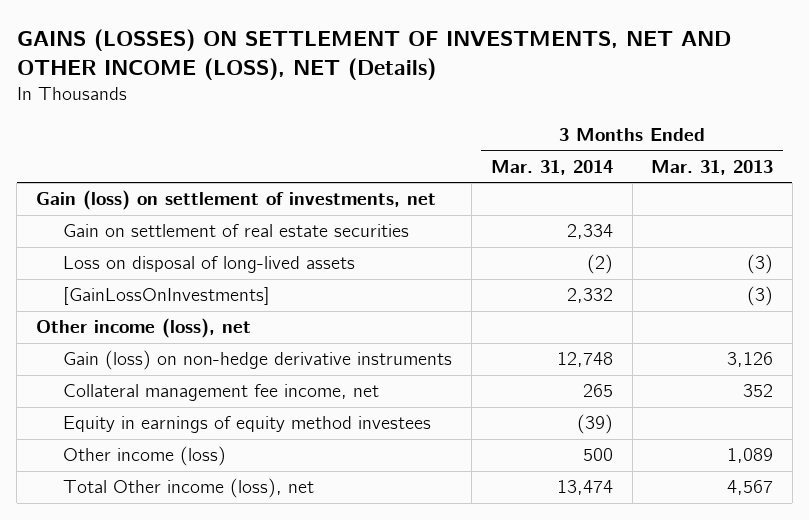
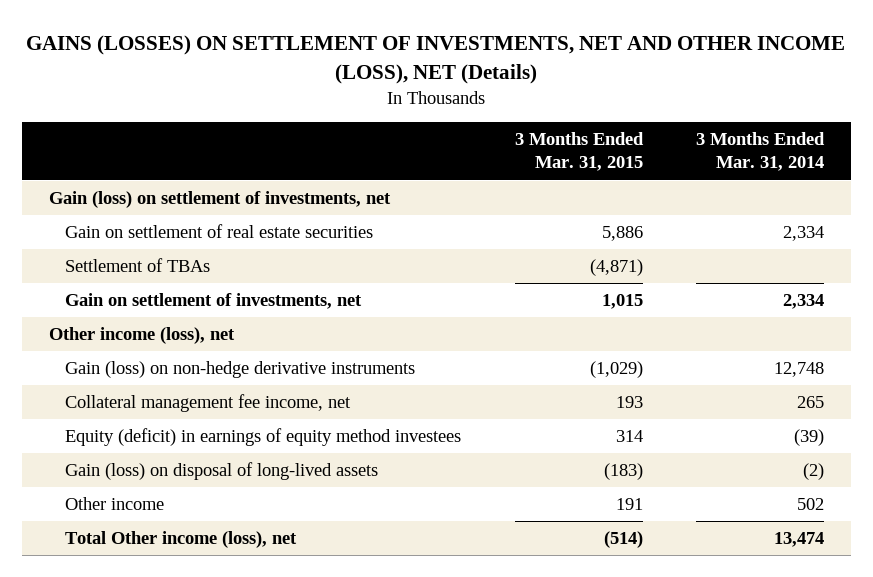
[651,159,774,175] Mar. 31, 2013 -> none
none -> [514,132,644,172] 3 Months Ended Mar. 31, 2015
[63,256,356,274] Loss on disposal of long-lived assets -> none
[63,287,271,306] [GainLossOnInvestments] -> none
none -> [65,258,211,273] Settlement of TBAs
none -> [65,293,363,310] Gain on settlement of investments, net
[63,416,432,434] Equity in earnings of equity method investees -> [65,428,462,447] Equity (deficit) in earnings of equity method investees
none -> [65,462,379,481] Gain (loss) on disposal of long-lived assets
[63,446,227,467] Other income (loss) -> [65,497,165,511] Other income
[582,448,613,462] 500 -> [797,498,825,511] 502

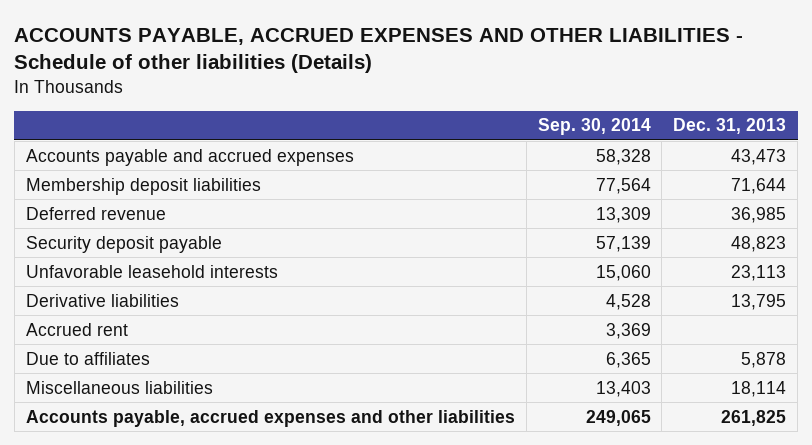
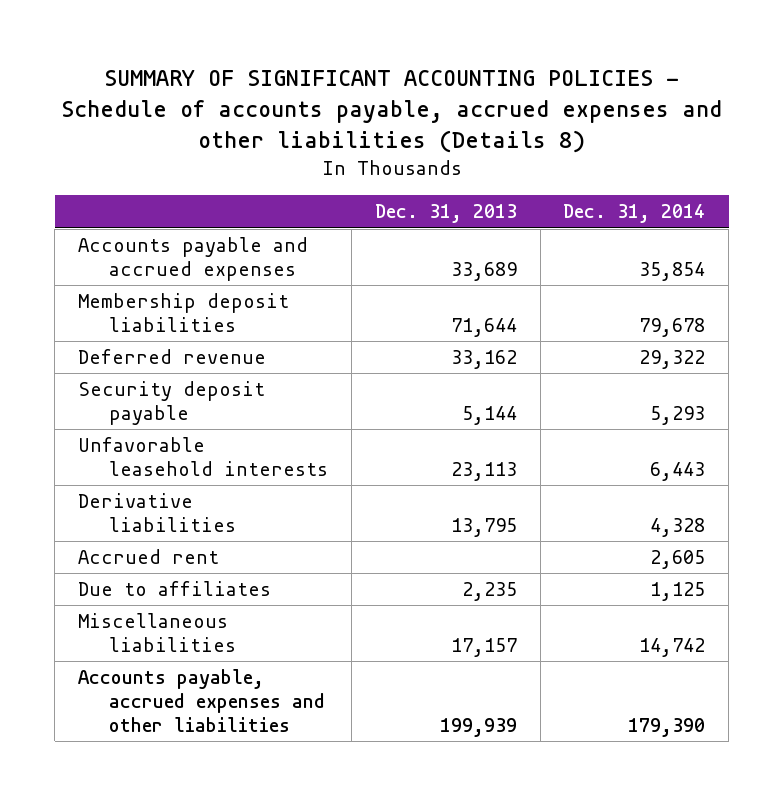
[14,27,744,74] ACCOUNTS PAYABLE, ACCRUED EXPENSES AND OTHER LIABILITIES - Schedule of other liabilities (Details) -> [60,69,722,154] SUMMARY OF SIGNIFICANT ACCOUNTING POLICIES - Schedule of accounts payable, accrued expenses and other liabilities (Details 8)
[537,118,651,136] Sep. 30, 2014 -> none
none -> [563,204,706,224] Dec. 31, 2014
[731,148,787,165] 43,473 -> [450,261,517,281] 33,689
[731,206,787,223] 36,985 -> [450,350,517,370] 33,162
[731,235,787,252] 48,823 -> [461,405,517,425] 5,144
[741,351,787,368] 5,878 -> [461,582,517,602] 2,235
[731,380,787,397] 18,114 -> [450,637,517,657] 17,157
[721,409,787,426] 261,825 -> [439,717,517,737] 199,939

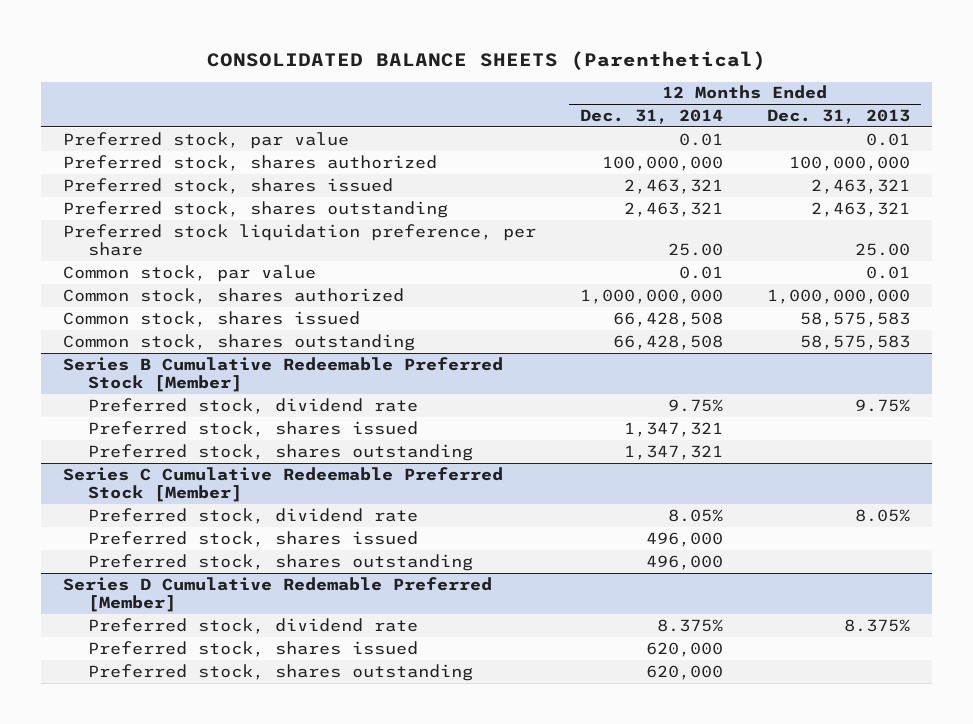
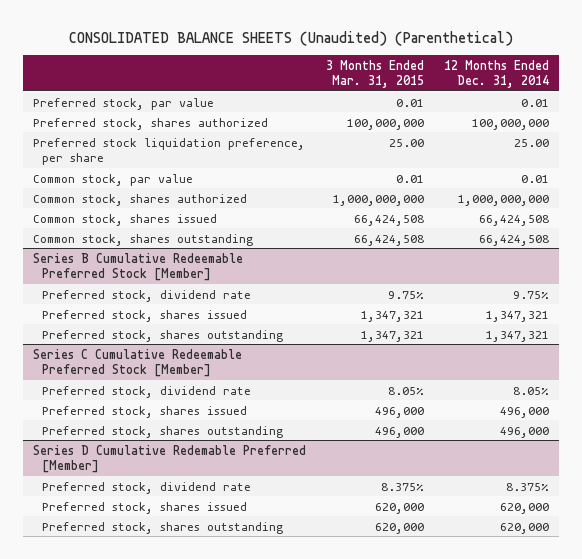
[206,50,766,70] CONSOLIDATED BALANCE SHEETS (Parenthetical) -> [68,30,513,46] CONSOLIDATED BALANCE SHEETS (Unaudited) (Parenthetical)
[767,108,911,124] Dec. 31, 2013 -> none
none -> [325,59,424,89] 3 Months Ended Mar. 31, 2015
[63,177,394,194] Preferred stock, shares issued -> none
[63,200,449,218] Preferred stock, shares outstanding -> none
[613,311,724,327] 66,428,508 -> [478,214,549,226] 66,424,508
[613,334,724,350] 66,428,508 -> [478,234,549,246] 66,424,508

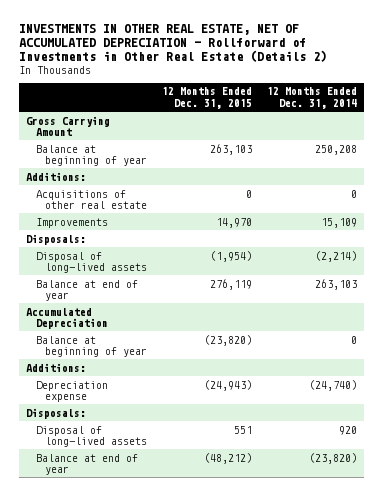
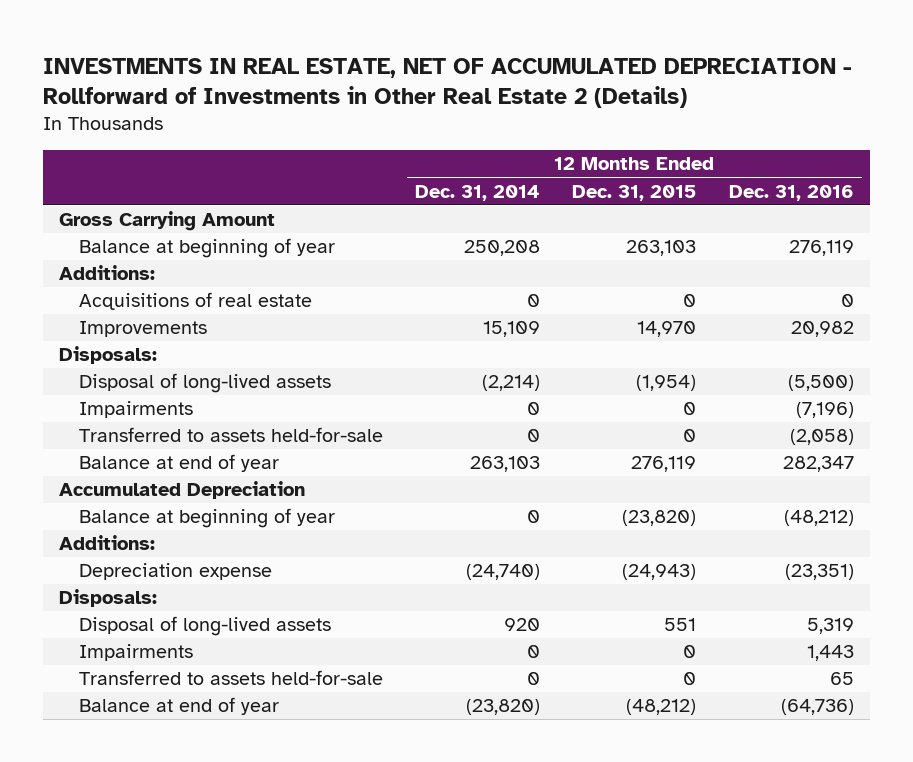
[18,24,327,63] INVESTMENTS IN OTHER REAL ESTATE, NET OF ACCUMULATED DEPRECIATION - Rollforward of Investments in Other Real Estate (Details 2) -> [43,57,853,108] INVESTMENTS IN REAL ESTATE, NET OF ACCUMULATED DEPRECIATION - Rollforward of Investments in Other Real Estate 2 (Details)
none -> [728,184,854,201] Dec. 31, 2016
[35,189,148,210] Acquisitions of other real estate -> [78,292,312,311] Acquisitions of real estate
none -> [78,401,193,419] Impairments
none -> [78,427,383,443] Transferred to assets held-for-sale
none -> [78,644,193,662] Impairments
none -> [78,670,383,686] Transferred to assets held-for-sale

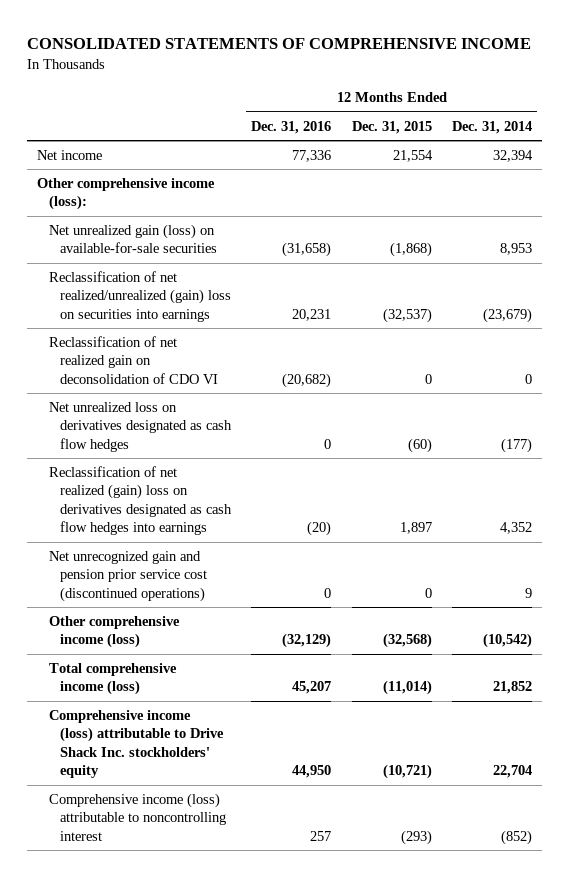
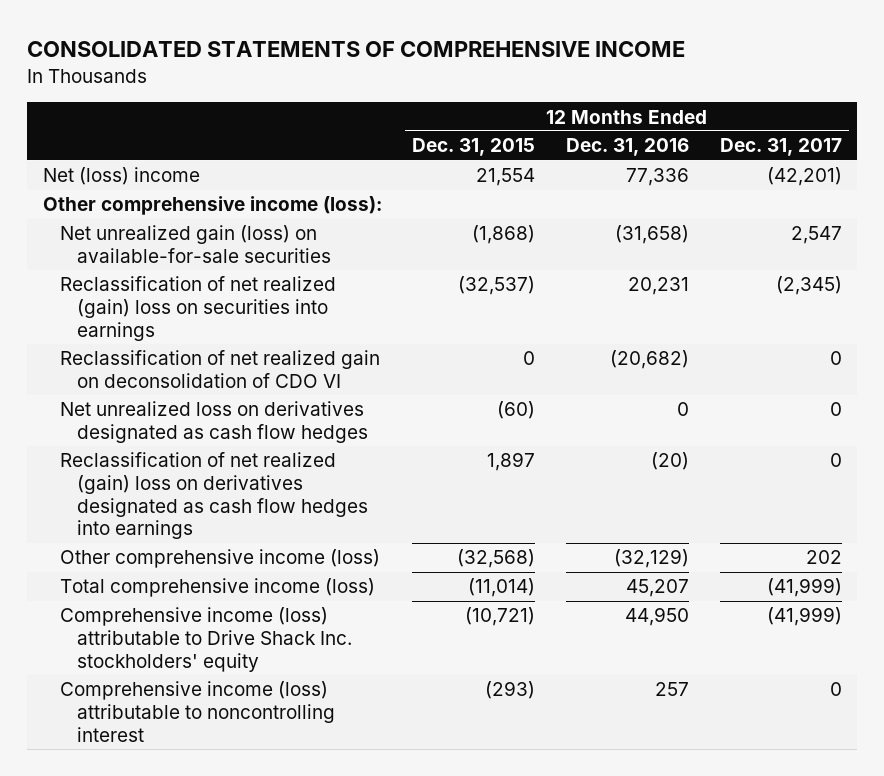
[452,120,533,134] Dec. 31, 2014 -> none
none -> [719,138,842,157] Dec. 31, 2017
[37,149,103,160] Net income -> [42,167,200,186] Net (loss) income
[48,270,232,322] Reclassification of net realized/unrealized (gain) loss on securities into earnings -> [59,276,336,341] Reclassification of net realized (gain) loss on securities into earnings
[48,550,208,602] Net unrecognized gain and pension prior service cost (discontinued operations) -> none

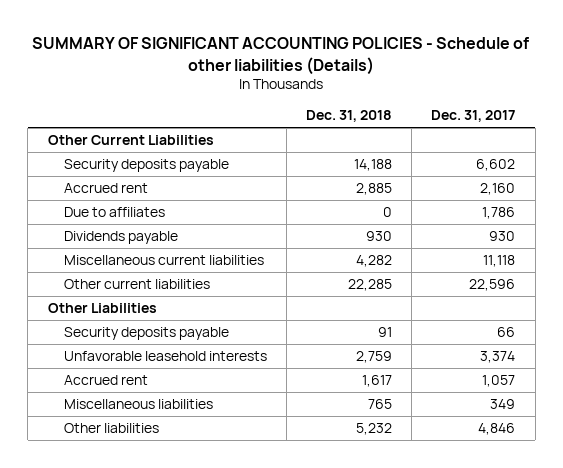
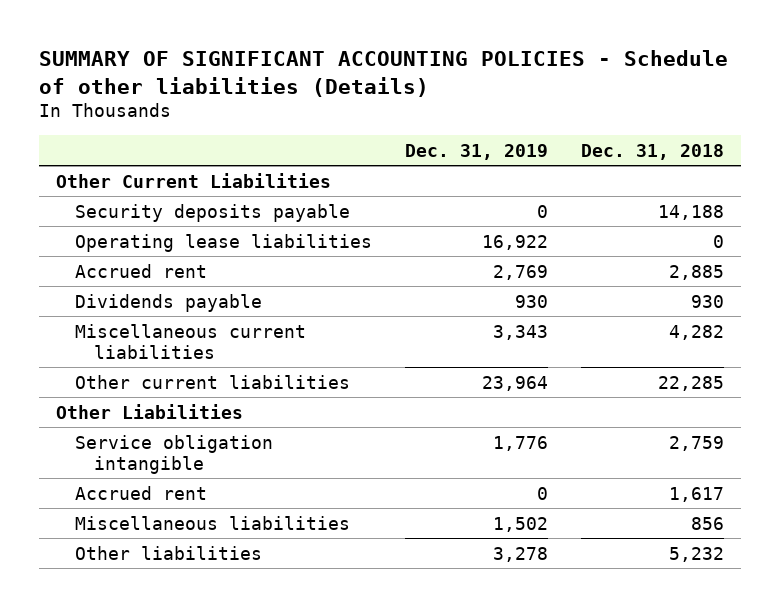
[431,110,516,123] Dec. 31, 2017 -> none
none -> [404,143,548,160] Dec. 31, 2019
none -> [74,233,372,252] Operating lease liabilities
[64,207,166,218] Due to affiliates -> none
[64,327,230,341] Security deposits payable -> none
[64,351,268,362] Unfavorable leasehold interests -> [74,434,273,474] Service obligation intangible
[368,399,393,410] 765 -> [691,516,725,530] 856

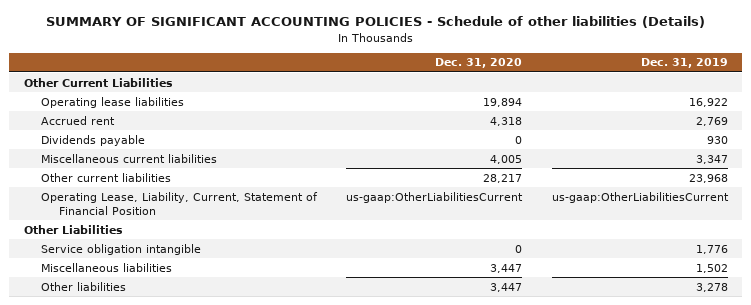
[581,143,725,160] Dec. 31, 2018 -> none
none -> [435,58,523,69] Dec. 31, 2020
[74,203,350,222] Security deposits payable -> none
[492,324,548,340] 3,343 -> [695,154,728,164] 3,347
[481,375,548,391] 23,964 -> [688,173,728,183] 23,968
none -> [41,191,319,216] Operating Lease, Liability, Current, Statement of Financial Position
[74,485,207,500] Accrued rent -> none

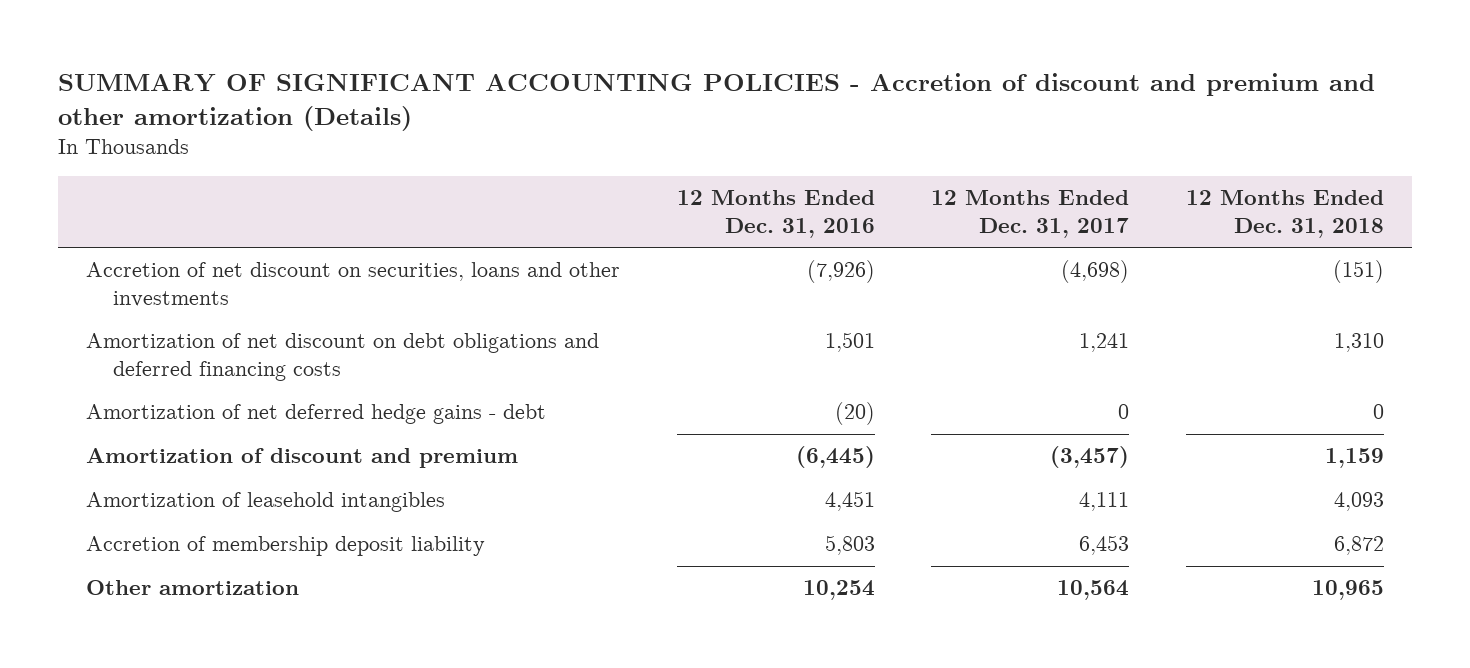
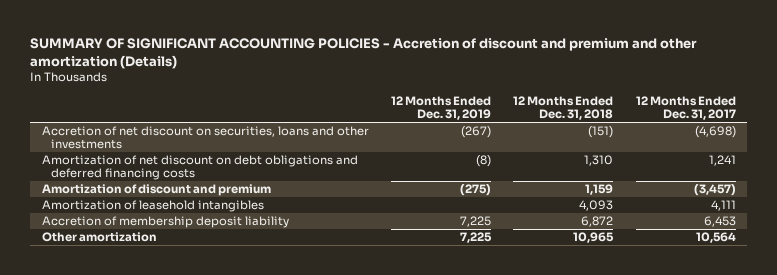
[676,190,875,239] 12 Months Ended Dec. 31, 2016 -> none
none -> [390,95,491,121] 12 Months Ended Dec. 31, 2019
[85,404,546,425] Amortization of net deferred hedge gains - debt -> none

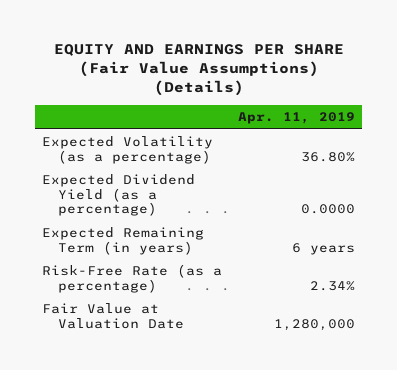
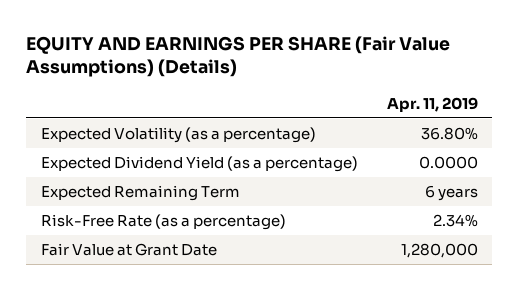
[42,227,205,255] Expected Remaining Term (in years) -> [40,185,240,202] Expected Remaining Term
[42,303,184,329] Fair Value at Valuation Date -> [40,243,217,257] Fair Value at Grant Date

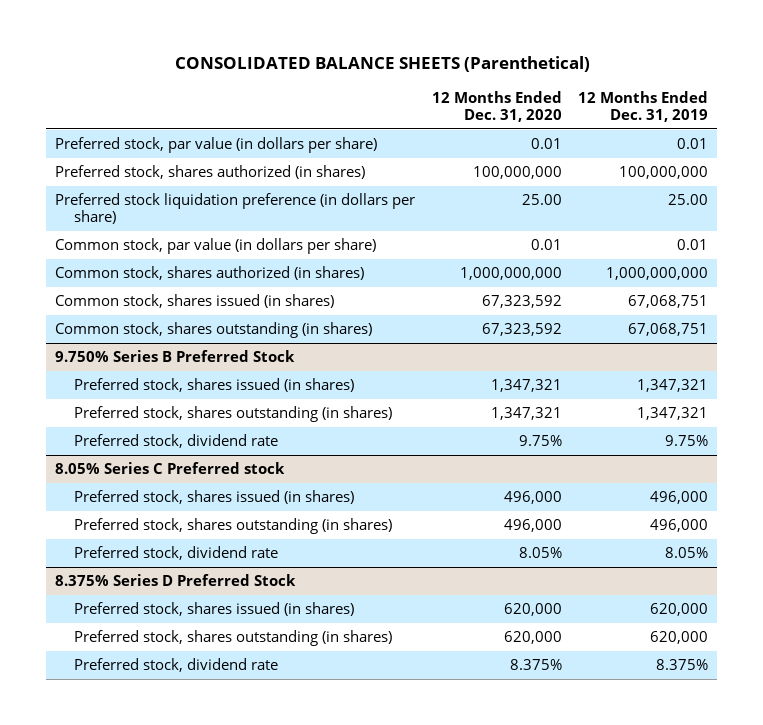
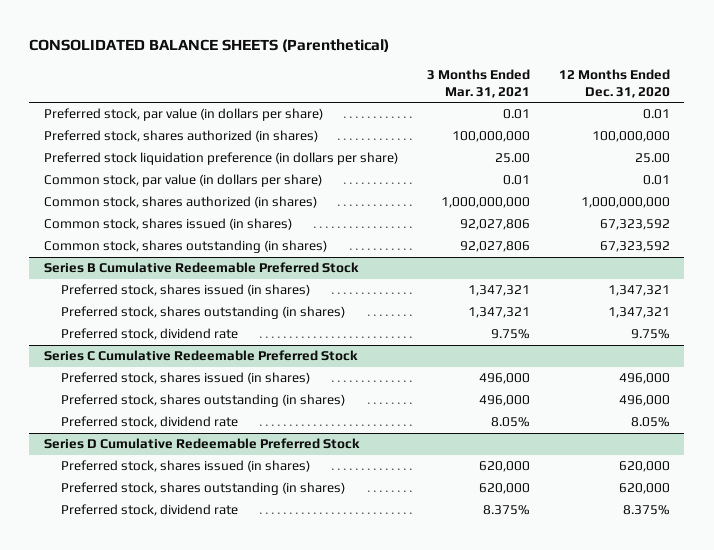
[578,90,709,122] 12 Months Ended Dec. 31, 2019 -> none
none -> [426,68,530,98] 3 Months Ended Mar. 31, 2021
[54,350,295,363] 9.750% Series B Preferred Stock -> [43,262,359,274] Series B Cumulative Redeemable Preferred Stock
[54,462,285,475] 8.05% Series C Preferred stock -> [43,350,358,362] Series C Cumulative Redeemable Preferred Stock
[54,574,296,587] 8.375% Series D Preferred Stock -> [43,438,360,450] Series D Cumulative Redeemable Preferred Stock

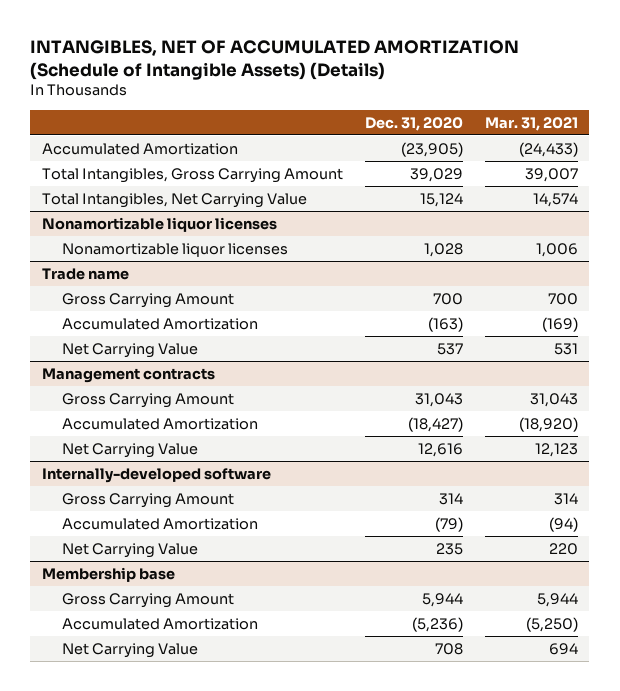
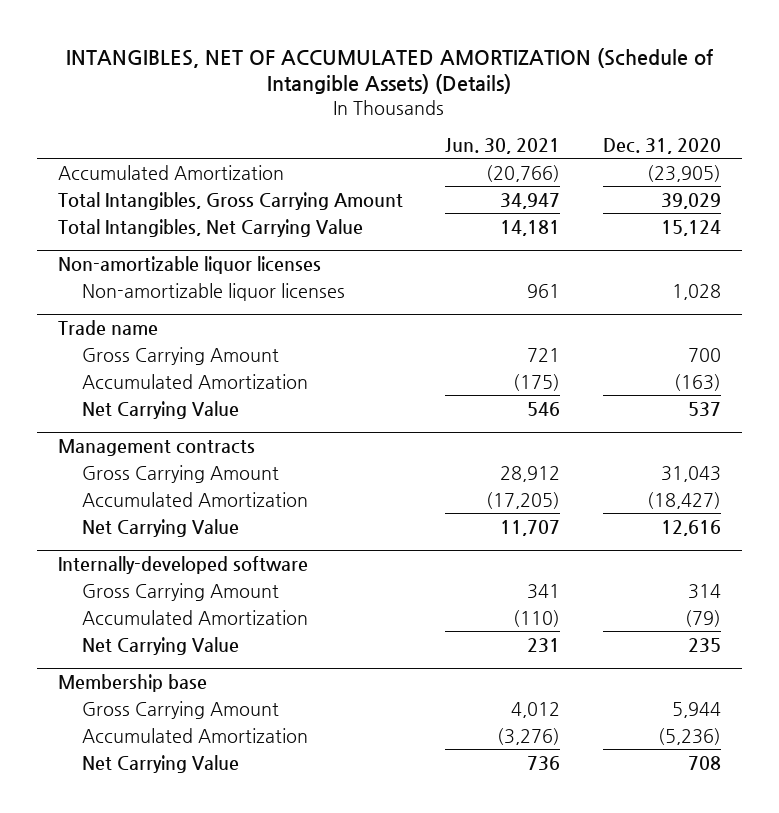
[485,116,579,131] Mar. 31, 2021 -> none
none -> [445,137,561,154] Jun. 30, 2021
[41,216,277,232] Nonamortizable liquor licenses -> [57,255,321,274] Non-amortizable liquor licenses
[62,242,289,257] Nonamortizable liquor licenses -> [81,282,345,301] Non-amortizable liquor licenses

